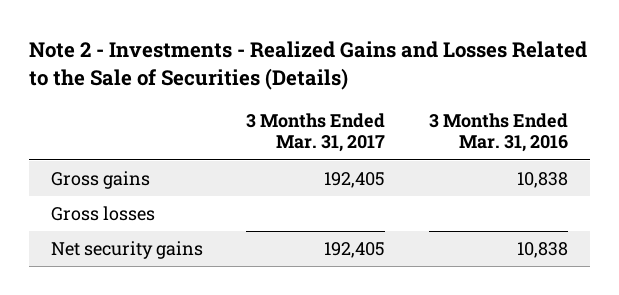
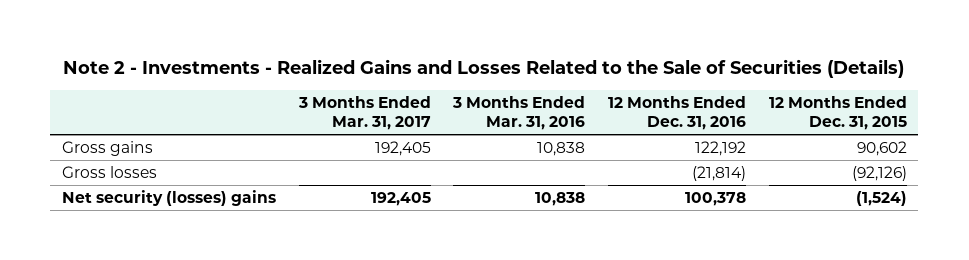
none -> [608,95,747,131] 12 Months Ended Dec. 31, 2016
none -> [768,95,907,131] 12 Months Ended Dec. 31, 2015
[50,241,203,260] Net security gains -> [61,189,276,206] Net security (losses) gains

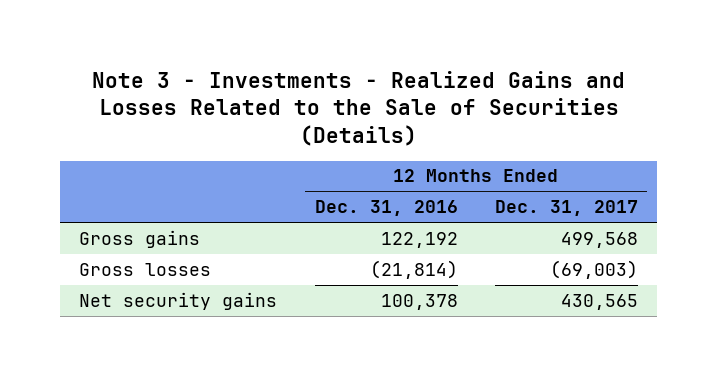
[63,59,905,79] Note 2 - Investments - Realized Gains and Losses Related to the Sale of Securities (Details) -> [91,70,625,146] Note 3 - Investments - Realized Gains and Losses Related to the Sale of Securities (Details)
[297,95,431,131] 3 Months Ended Mar. 31, 2017 -> none
[452,95,586,131] 3 Months Ended Mar. 31, 2016 -> none
[768,95,907,131] 12 Months Ended Dec. 31, 2015 -> none
none -> [495,200,639,217] Dec. 31, 2017
[61,189,276,206] Net security (losses) gains -> [79,291,278,310] Net security gains

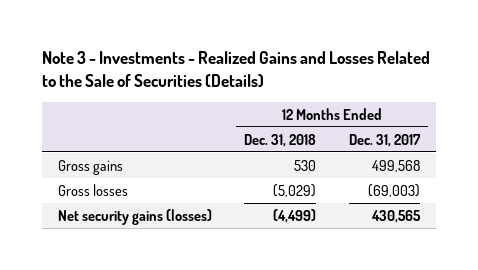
[314,200,458,217] Dec. 31, 2016 -> none
none -> [244,133,317,147] Dec. 31, 2018
[79,291,278,310] Net security gains -> [57,208,212,225] Net security gains (losses)

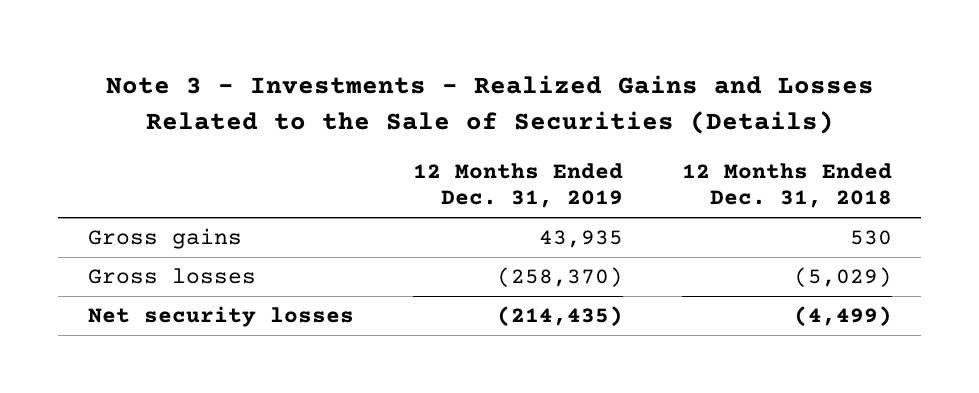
[349,133,422,147] Dec. 31, 2017 -> none
none -> [412,162,623,209] 12 Months Ended Dec. 31, 2019
[57,208,212,225] Net security gains (losses) -> [87,306,354,328] Net security losses

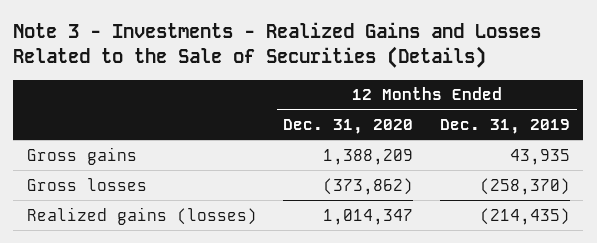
[681,162,892,209] 12 Months Ended Dec. 31, 2018 -> none
none -> [283,118,414,134] Dec. 31, 2020
[87,306,354,328] Net security losses -> [26,206,257,225] Realized gains (losses)

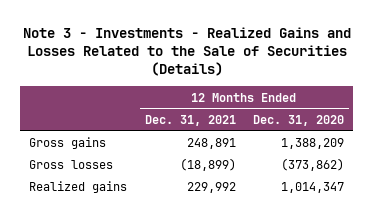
[439,118,570,134] Dec. 31, 2019 -> none
none -> [144,114,236,126] Dec. 31, 2021
[26,206,257,225] Realized gains (losses) -> [28,181,127,194] Realized gains

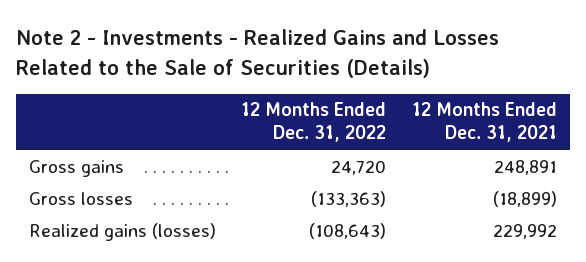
[22,27,351,77] Note 3 - Investments - Realized Gains and Losses Related to the Sale of Securities (Details) -> [16,29,500,78] Note 2 - Investments - Realized Gains and Losses Related to the Sale of Securities (Details)
[253,114,345,126] Dec. 31, 2020 -> none
none -> [241,102,387,143] 12 Months Ended Dec. 31, 2022
[28,181,127,194] Realized gains -> [28,222,216,241] Realized gains (losses)

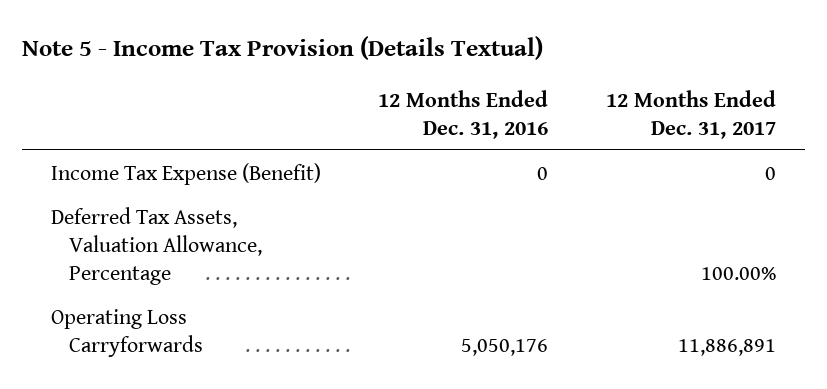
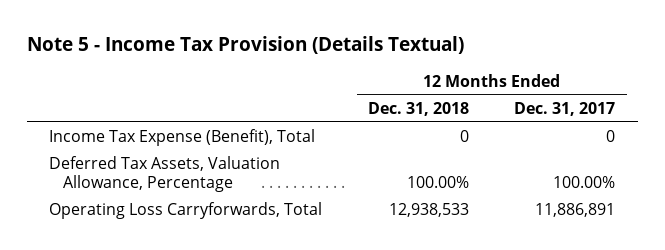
[378,89,549,139] 12 Months Ended Dec. 31, 2016 -> none
none -> [367,101,469,116] Dec. 31, 2018
[50,162,321,185] Income Tax Expense (Benefit) -> [49,129,316,147] Income Tax Expense (Benefit), Total
[50,308,203,357] Operating Loss Carryforwards -> [49,202,323,220] Operating Loss Carryforwards, Total

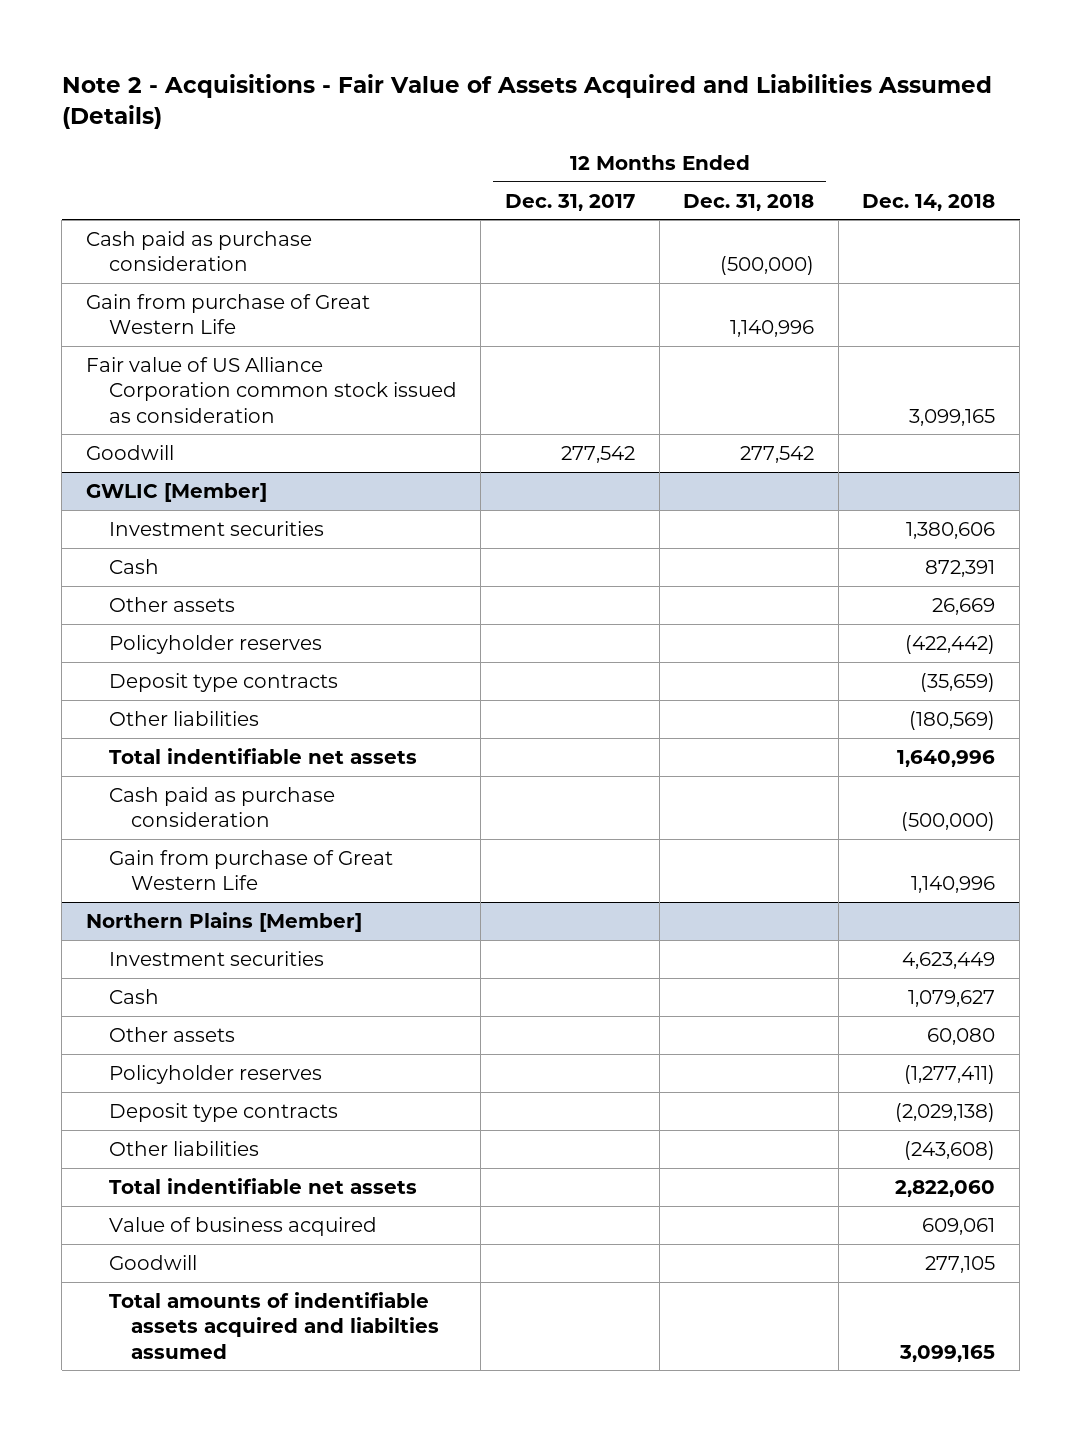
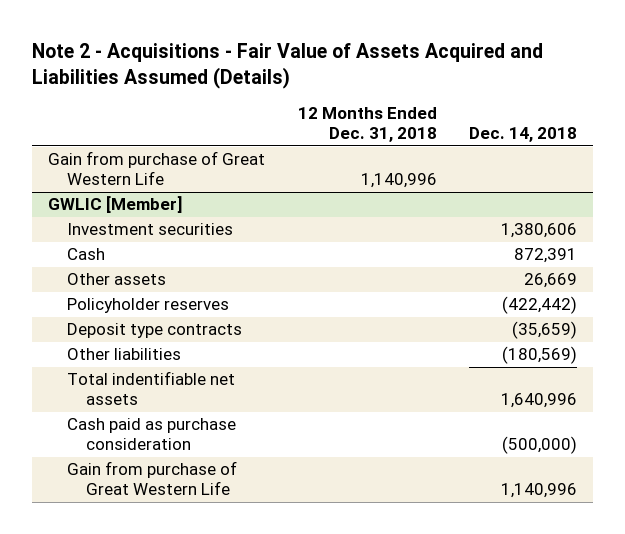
[504,193,635,211] Dec. 31, 2017 -> none
[86,230,313,272] Cash paid as purchase consideration -> none
[86,356,457,423] Fair value of US Alliance Corporation common stock issued as consideration -> none
[86,444,175,460] Goodwill -> none
[86,911,363,932] Northern Plains [Member] -> none
[108,950,324,966] Investment securities -> none
[108,988,159,1004] Cash -> none
[108,1026,235,1042] Other assets -> none
[108,1064,322,1084] Policyholder reserves -> none
[108,1102,338,1122] Deposit type contracts -> none
[108,1140,259,1156] Other liabilities -> none
[108,1177,417,1194] Total indentifiable net assets -> none
[108,1216,377,1236] Value of business acquired -> none
[108,1254,197,1270] Goodwill -> none
[108,1291,440,1359] Total amounts of indentifiable assets acquired and liabilties assumed -> none

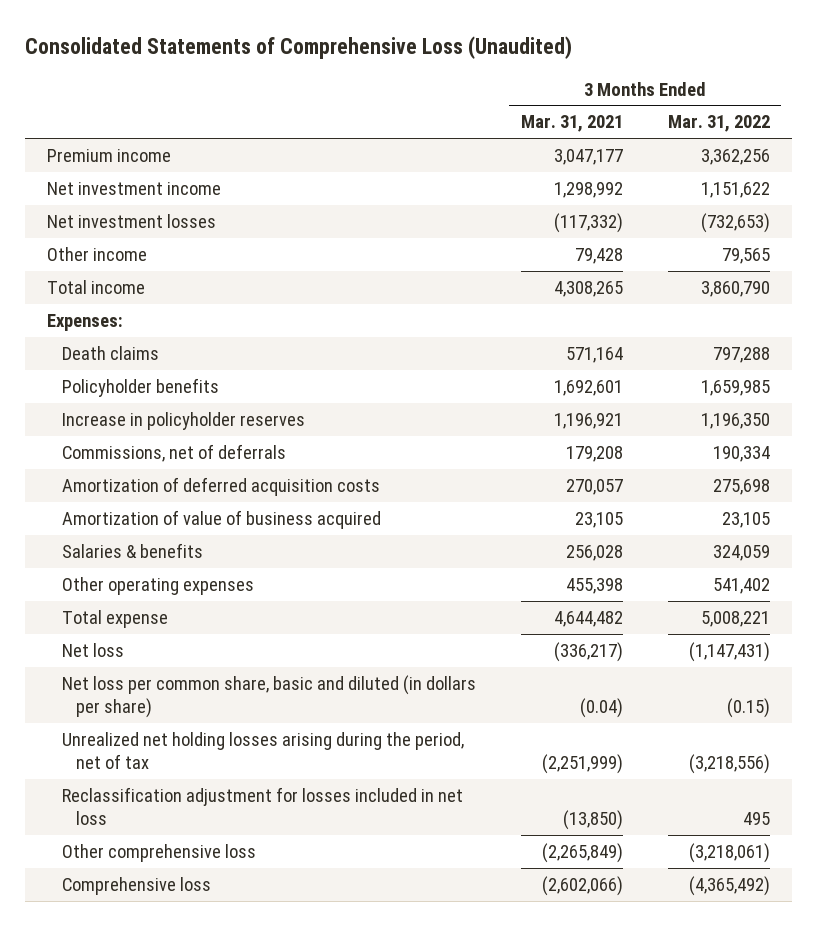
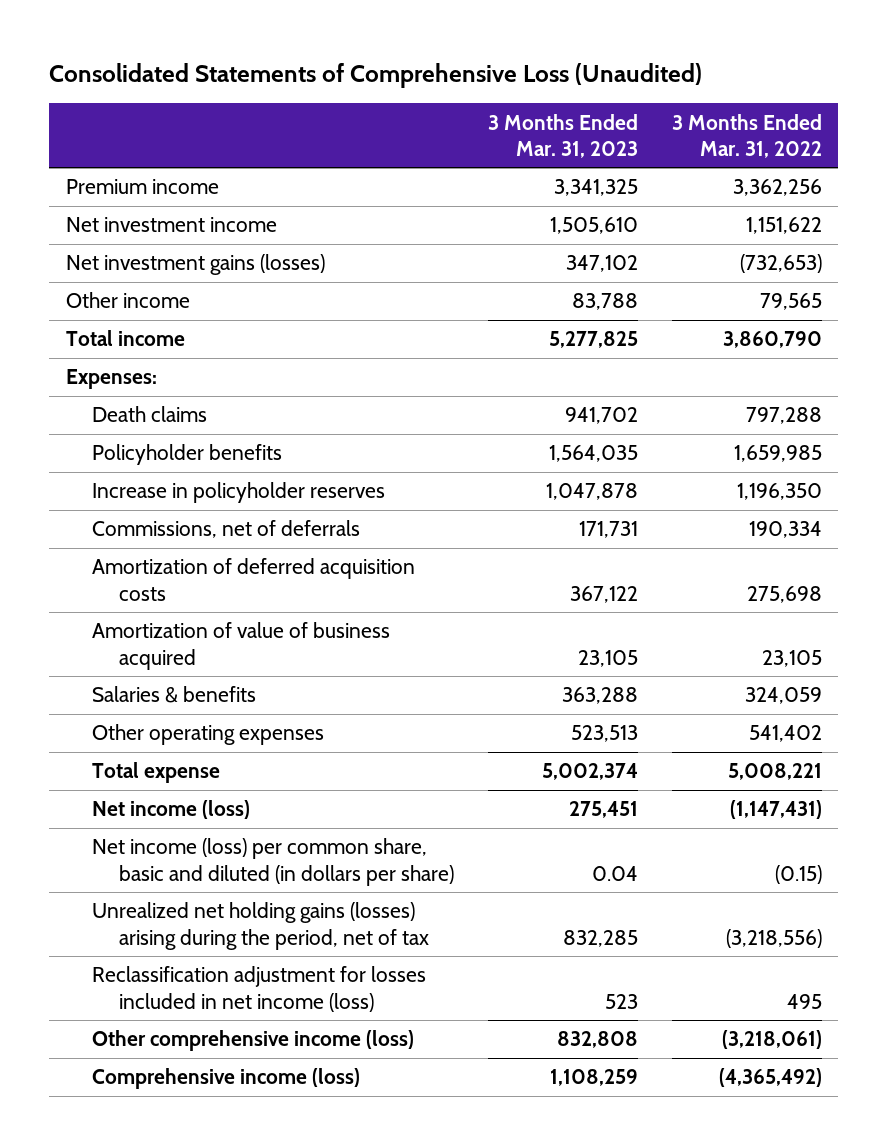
[520,115,623,133] Mar. 31, 2021 -> none
none -> [487,113,638,158] 3 Months Ended Mar. 31, 2023
[47,214,217,229] Net investment losses -> [65,254,325,276] Net investment gains (losses)
[61,643,124,658] Net loss -> [92,800,251,820] Net income (loss)
[61,675,476,718] Net loss per common share, basic and diluted (in dollars per share) -> [92,838,454,886] Net income (loss) per common share, basic and diluted (in dollars per share)
[61,732,464,769] Unrealized net holding losses arising during the period, net of tax -> [92,902,429,950] Unrealized net holding gains (losses) arising during the period, net of tax
[61,787,463,825] Reclassification adjustment for losses included in net loss -> [92,966,427,1012] Reclassification adjustment for losses included in net income (loss)
[61,844,256,863] Other comprehensive loss -> [92,1030,415,1052] Other comprehensive income (loss)
[61,877,211,896] Comprehensive loss -> [92,1068,361,1090] Comprehensive income (loss)

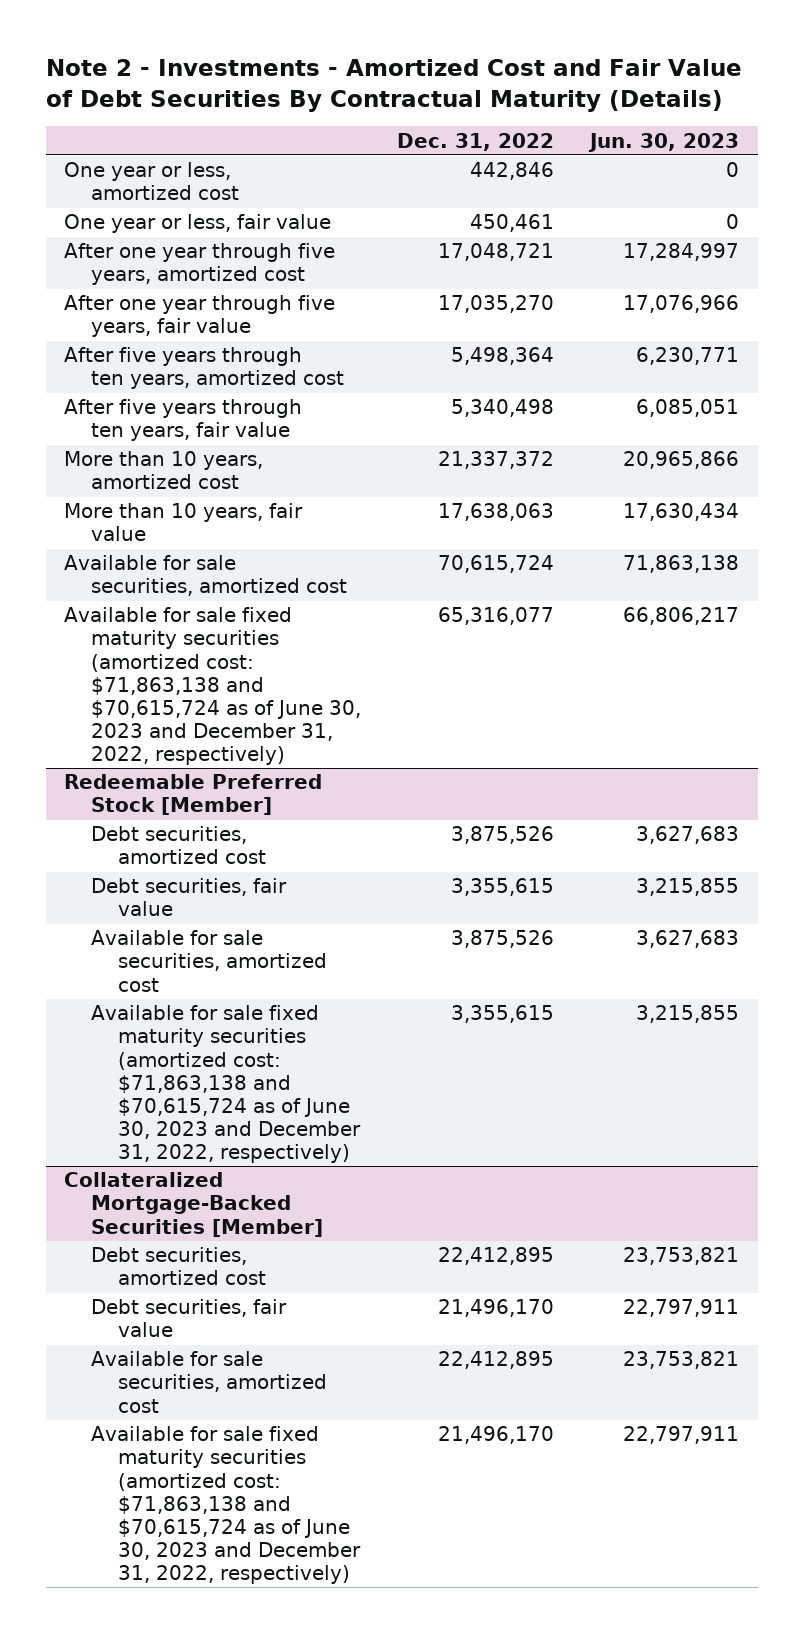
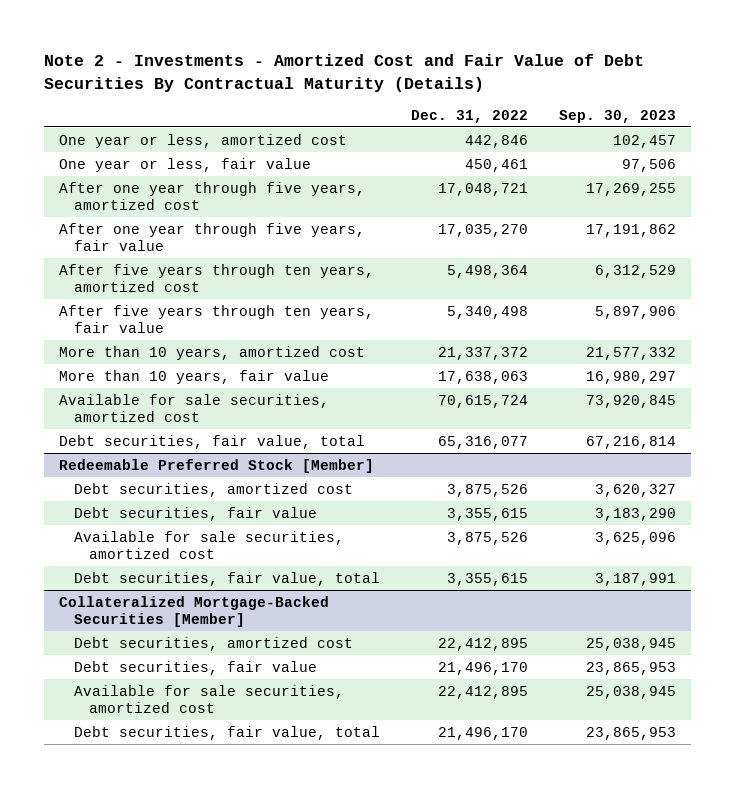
[588,132,740,152] Jun. 30, 2023 -> none
none -> [558,109,676,123] Sep. 30, 2023
[64,607,361,765] Available for sale fixed maturity securities (amortized cost: $71,863,138 and $70,615,724 as of June 30, 2023 and December 31, 2022, respectively) -> [59,434,366,449] Debt securities, fair value, total
[90,1005,361,1163] Available for sale fixed maturity securities (amortized cost: $71,863,138 and $70,615,724 as of June 30, 2023 and December 31, 2022, respectively) -> [74,571,381,586] Debt securities, fair value, total
[90,1426,361,1584] Available for sale fixed maturity securities (amortized cost: $71,863,138 and $70,615,724 as of June 30, 2023 and December 31, 2022, respectively) -> [74,725,381,740] Debt securities, fair value, total

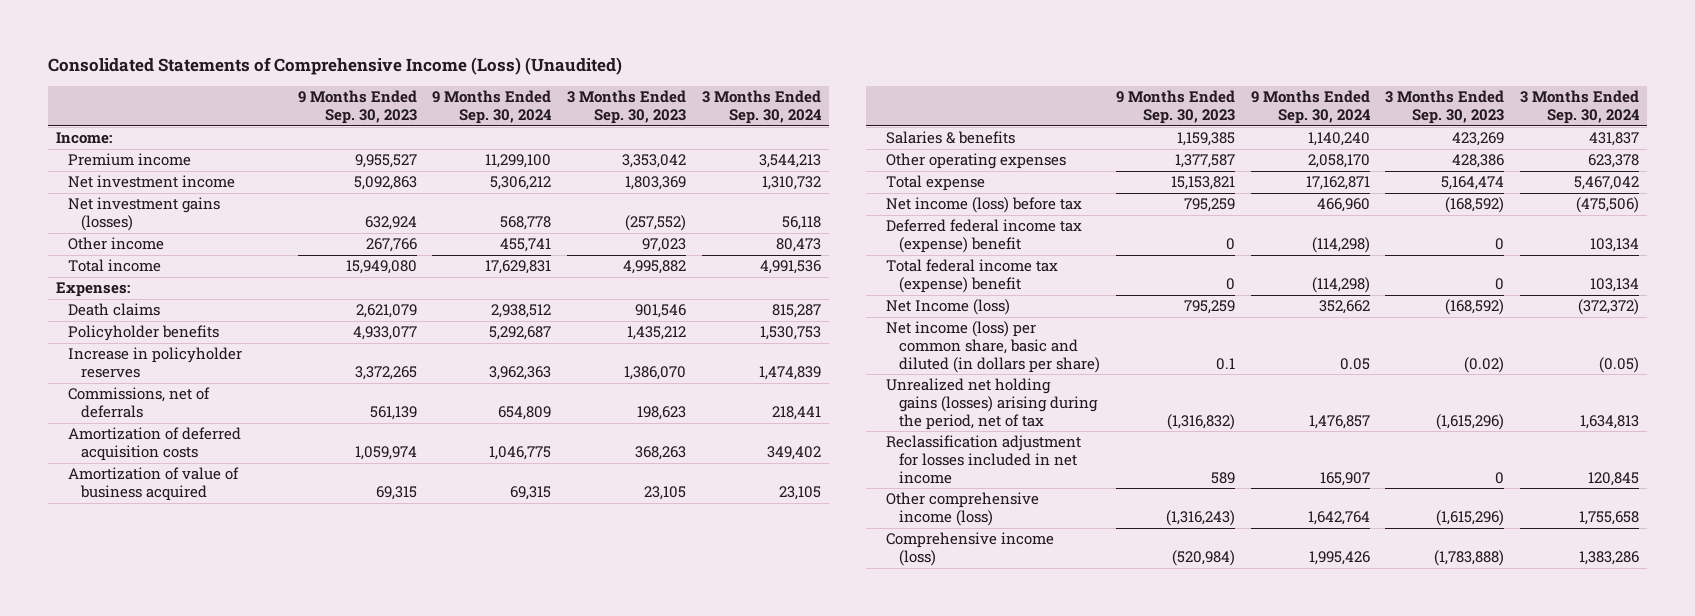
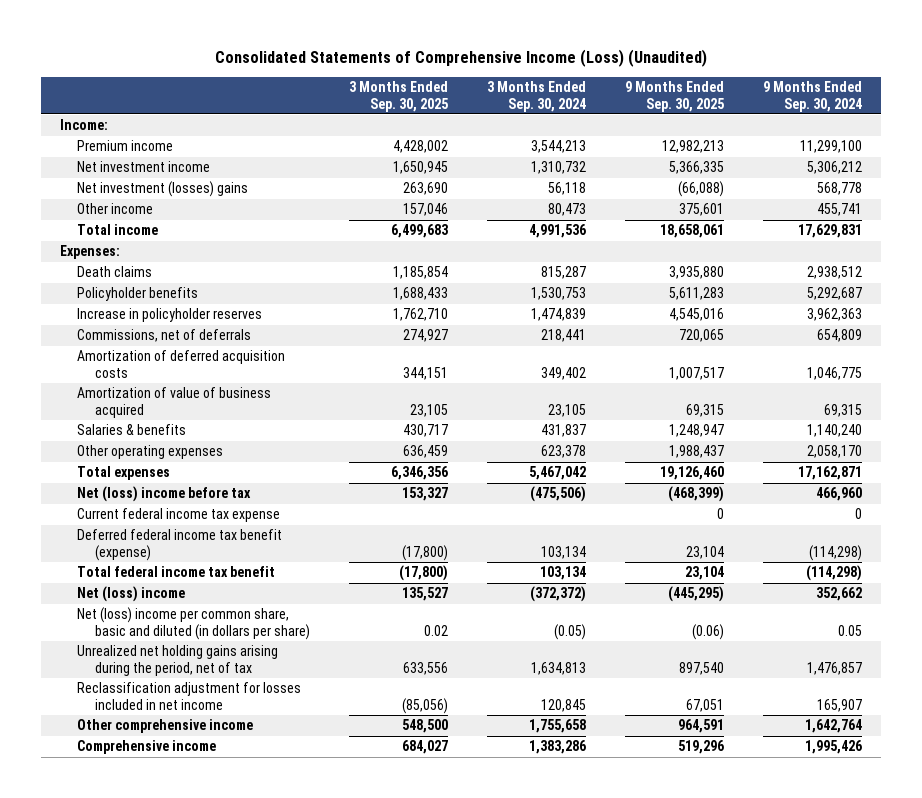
[297,90,417,125] 9 Months Ended Sep. 30, 2023 -> none
[567,90,687,125] 3 Months Ended Sep. 30, 2023 -> none
none -> [348,81,448,112] 3 Months Ended Sep. 30, 2025
none -> [624,81,724,112] 9 Months Ended Sep. 30, 2025
[68,197,221,231] Net investment gains (losses) -> [77,181,249,198] Net investment (losses) gains
[886,175,986,192] Total expense -> [77,466,171,481] Total expenses
[886,197,1083,214] Net income (loss) before tax -> [77,486,252,503] Net (loss) income before tax
none -> [77,508,281,523] Current federal income tax expense
[886,219,1083,253] Deferred federal income tax (expense) benefit -> [77,529,283,561] Deferred federal income tax benefit (expense)
[886,259,1059,293] Total federal income tax (expense) benefit -> [77,566,276,578] Total federal income tax benefit
[886,299,1011,316] Net Income (loss) -> [77,586,186,603] Net (loss) income
[886,321,1100,373] Net income (loss) per common share, basic and diluted (in dollars per share) -> [77,607,310,640] Net (loss) income per common share, basic and diluted (in dollars per share)
[886,378,1098,430] Unrealized net holding gains (losses) arising during the period, net of tax -> [77,645,279,676] Unrealized net holding gains arising during the period, net of tax
[886,492,1040,526] Other comprehensive income (loss) -> [77,719,254,734] Other comprehensive income
[886,532,1055,566] Comprehensive income (loss) -> [77,740,217,755] Comprehensive income

